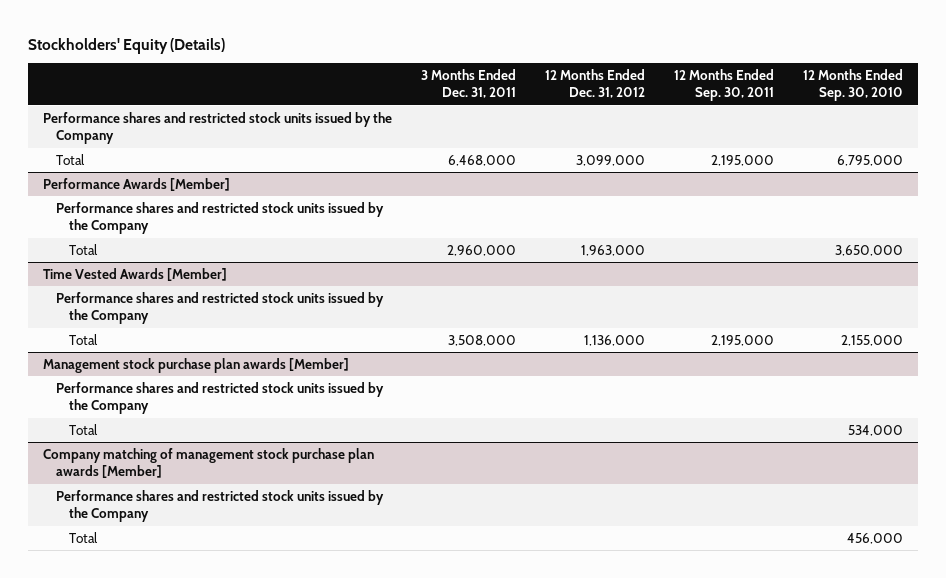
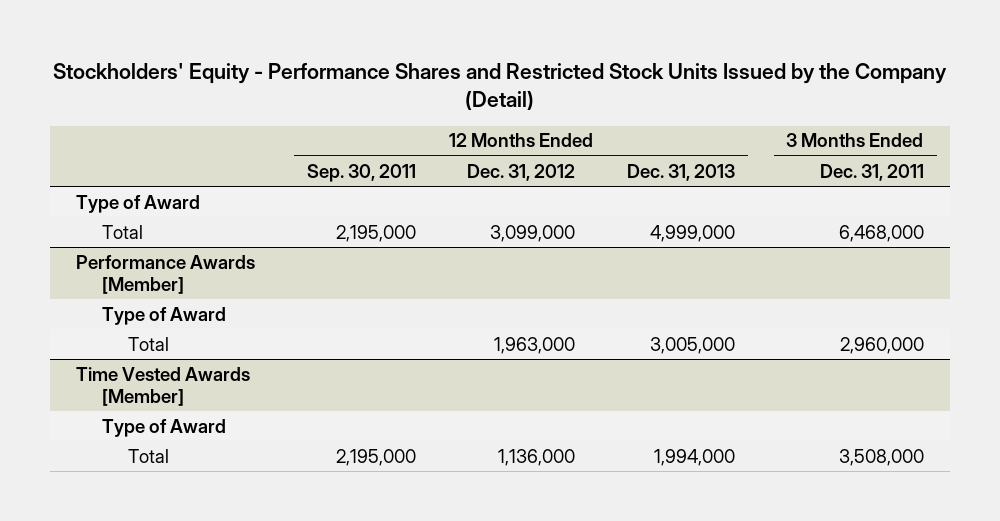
[28,37,226,54] Stockholders' Equity (Details) -> [52,62,947,111] Stockholders' Equity - Performance Shares and Restricted Stock Units Issued by the Company (Detail)
[803,69,904,102] 12 Months Ended Sep. 30, 2010 -> none
none -> [627,163,736,181] Dec. 31, 2013
[42,111,392,145] Performance shares and restricted stock units issued by the Company -> [76,194,201,213] Type of Award
[55,201,384,235] Performance shares and restricted stock units issued by the Company -> [102,306,227,325] Type of Award
[55,291,384,325] Performance shares and restricted stock units issued by the Company -> [102,418,227,437] Type of Award
[42,357,349,373] Management stock purchase plan awards [Member] -> none
[55,381,384,415] Performance shares and restricted stock units issued by the Company -> none
[68,423,98,435] Total -> none
[42,447,374,479] Company matching of management stock purchase plan awards [Member] -> none
[55,489,384,523] Performance shares and restricted stock units issued by the Company -> none
[68,531,98,543] Total -> none

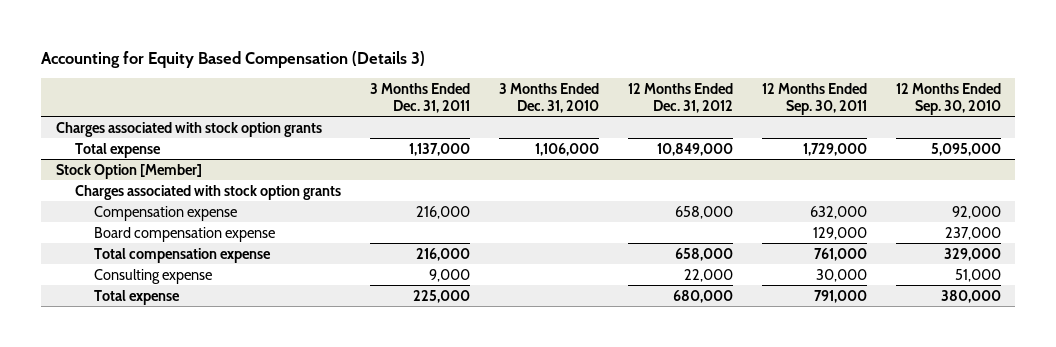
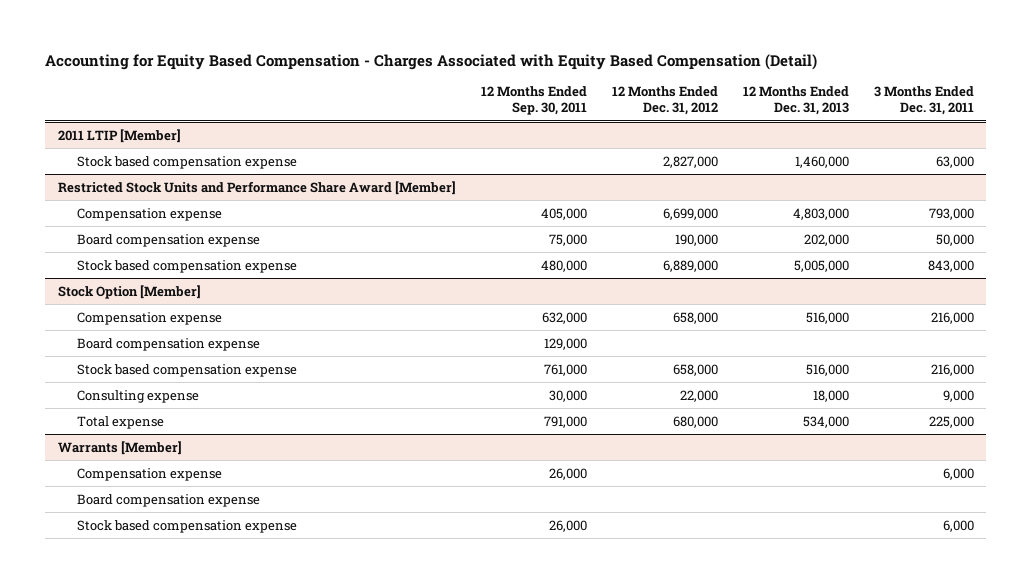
[41,50,426,68] Accounting for Equity Based Compensation (Details 3) -> [45,53,818,70] Accounting for Equity Based Compensation - Charges Associated with Equity Based Compensation (Detail)
[498,82,599,113] 3 Months Ended Dec. 31, 2010 -> none
[895,82,1001,115] 12 Months Ended Sep. 30, 2010 -> none
none -> [742,86,849,116] 12 Months Ended Dec. 31, 2013
[55,121,322,137] Charges associated with stock option grants -> none
[75,142,162,158] Total expense -> none
none -> [57,128,181,143] 2011 LTIP [Member]
none -> [76,155,297,169] Stock based compensation expense
none -> [57,180,456,195] Restricted Stock Units and Performance Share Award [Member]
none -> [76,207,222,221] Compensation expense
none -> [76,233,260,247] Board compensation expense
none -> [76,259,297,273] Stock based compensation expense
[75,184,342,200] Charges associated with stock option grants -> none
[94,247,272,263] Total compensation expense -> [76,363,297,377] Stock based compensation expense
none -> [57,440,182,455] Warrants [Member]
none -> [76,467,222,481] Compensation expense
none -> [76,493,260,507] Board compensation expense
none -> [76,519,297,533] Stock based compensation expense

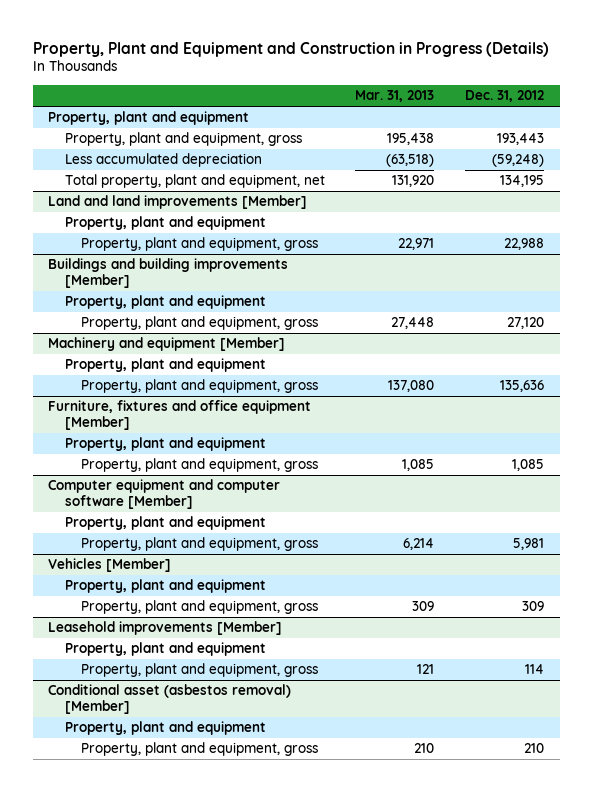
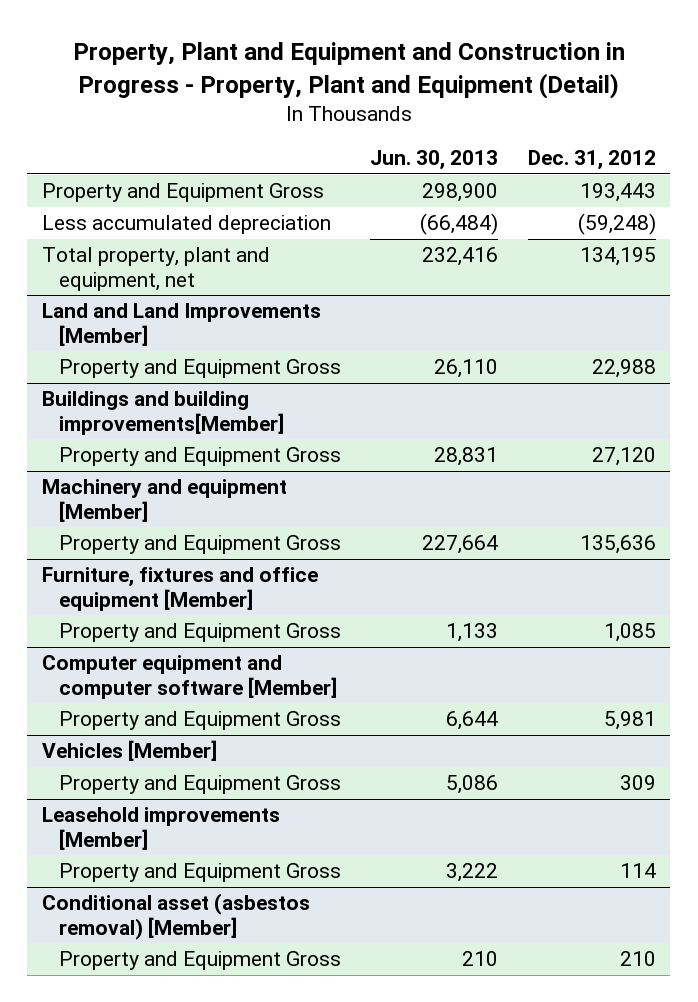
[32,41,549,57] Property, Plant and Equipment and Construction in Progress (Details) -> [72,42,625,99] Property, Plant and Equipment and Construction in Progress - Property, Plant and Equipment (Detail)
[355,90,435,103] Mar. 31, 2013 -> none
none -> [370,150,499,171] Jun. 30, 2013
[48,111,250,126] Property, plant and equipment -> none
[64,132,302,147] Property, plant and equipment, gross -> [42,183,325,203] Property and Equipment Gross
[64,216,266,231] Property, plant and equipment -> none
[64,295,266,310] Property, plant and equipment -> none
[48,195,308,210] Land and land improvements [Member] -> [42,303,322,346] Land and Land Improvements [Member]
[80,237,318,252] Property, plant and equipment, gross -> [59,359,342,379] Property and Equipment Gross
[48,258,289,289] Buildings and building improvements [Member] -> [42,391,285,435] Buildings and building improvements[Member]
[80,316,318,331] Property, plant and equipment, gross -> [59,447,342,467] Property and Equipment Gross
[64,358,266,373] Property, plant and equipment -> none
[80,379,318,394] Property, plant and equipment, gross -> [59,535,342,555] Property and Equipment Gross
[64,437,266,452] Property, plant and equipment -> none
[80,458,318,473] Property, plant and equipment, gross -> [59,623,342,643] Property and Equipment Gross
[64,516,266,531] Property, plant and equipment -> none
[80,537,318,552] Property, plant and equipment, gross -> [59,711,342,731] Property and Equipment Gross
[64,579,266,594] Property, plant and equipment -> none
[80,600,318,615] Property, plant and equipment, gross -> [59,775,342,795] Property and Equipment Gross
[64,642,266,657] Property, plant and equipment -> none
[80,663,318,678] Property, plant and equipment, gross -> [59,863,342,883] Property and Equipment Gross
[64,721,266,736] Property, plant and equipment -> none
[80,742,318,757] Property, plant and equipment, gross -> [59,951,342,971] Property and Equipment Gross

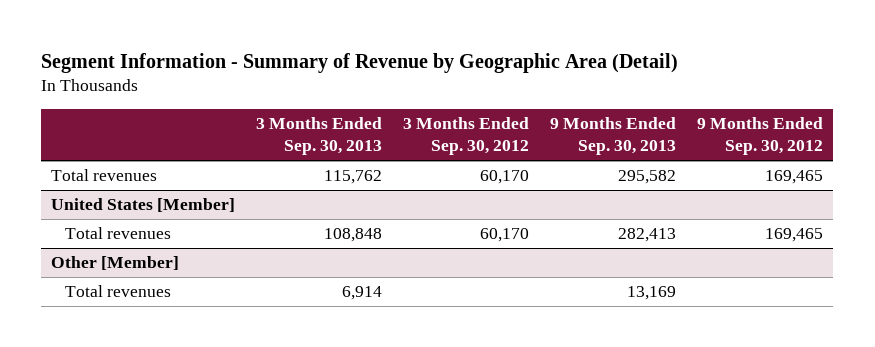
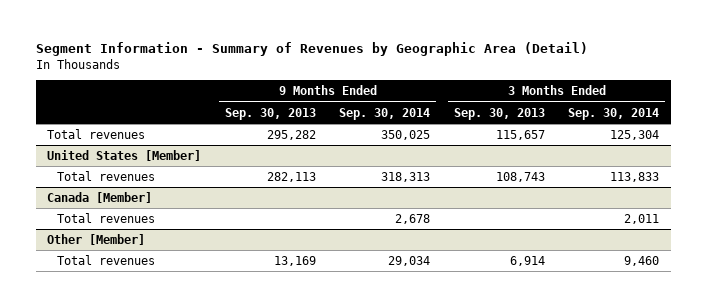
[41,52,679,73] Segment Information - Summary of Revenue by Geographic Area (Detail) -> [35,42,588,57] Segment Information - Summary of Revenues by Geographic Area (Detail)
[403,116,530,156] 3 Months Ended Sep. 30, 2012 -> none
[697,116,824,156] 9 Months Ended Sep. 30, 2012 -> none
none -> [339,107,431,120] Sep. 30, 2014
none -> [568,107,660,120] Sep. 30, 2014
[324,170,383,185] 115,762 -> [495,129,545,140] 115,657
[618,170,677,185] 295,582 -> [266,129,316,140] 295,282
[324,228,383,243] 108,848 -> [495,171,545,182] 108,743
[618,228,677,243] 282,413 -> [266,171,316,182] 282,113
none -> [47,191,153,203] Canada [Member]
none -> [57,212,156,223] Total revenues

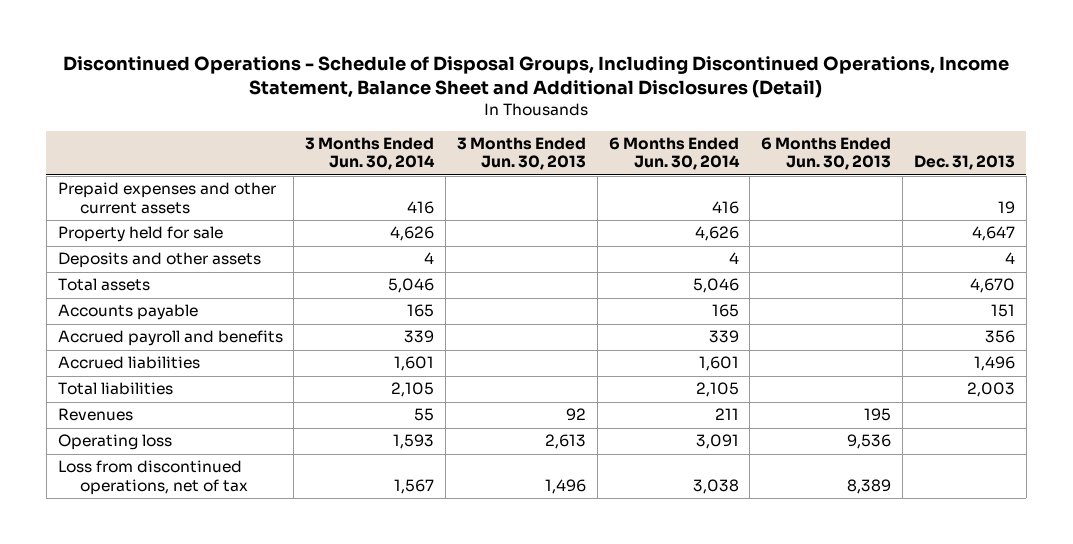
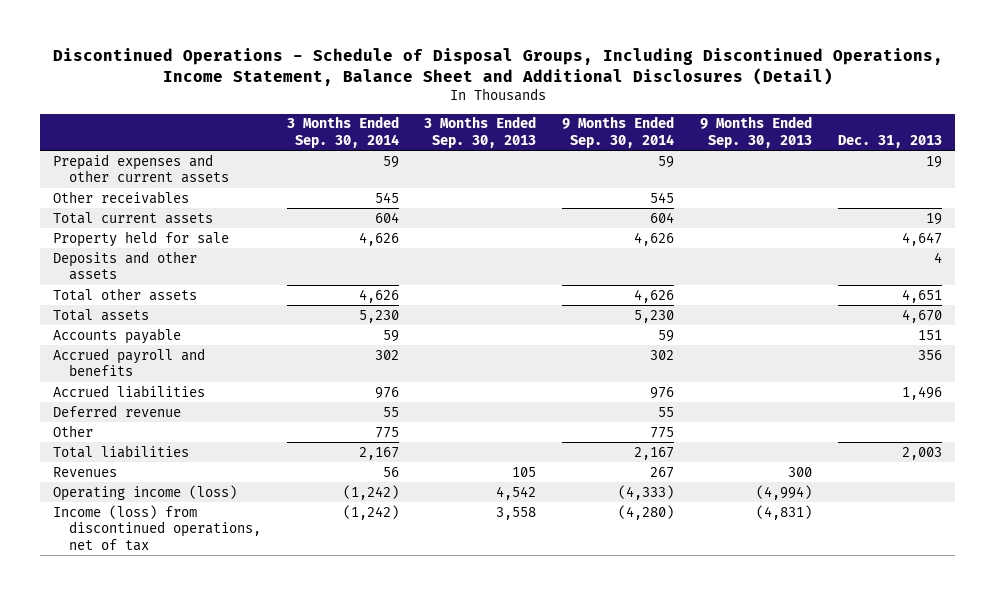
[305,136,436,171] 3 Months Ended Jun. 30, 2014 -> none
[456,136,586,171] 3 Months Ended Jun. 30, 2013 -> none
[608,136,740,171] 6 Months Ended Jun. 30, 2014 -> none
[761,136,892,171] 6 Months Ended Jun. 30, 2013 -> none
none -> [286,116,399,148] 3 Months Ended Sep. 30, 2014
none -> [424,116,537,148] 3 Months Ended Sep. 30, 2013
none -> [562,116,675,148] 9 Months Ended Sep. 30, 2014
none -> [700,116,813,148] 9 Months Ended Sep. 30, 2013
none -> [53,190,190,204] Other receivables
none -> [53,211,214,224] Total current assets
none -> [53,287,198,301] Total other assets
none -> [53,404,182,417] Deferred revenue
none -> [53,424,94,437] Other
[57,434,172,451] Operating loss -> [53,484,238,501] Operating income (loss)
[57,460,248,495] Loss from discontinued operations, net of tax -> [53,504,261,551] Income (loss) from discontinued operations, net of tax

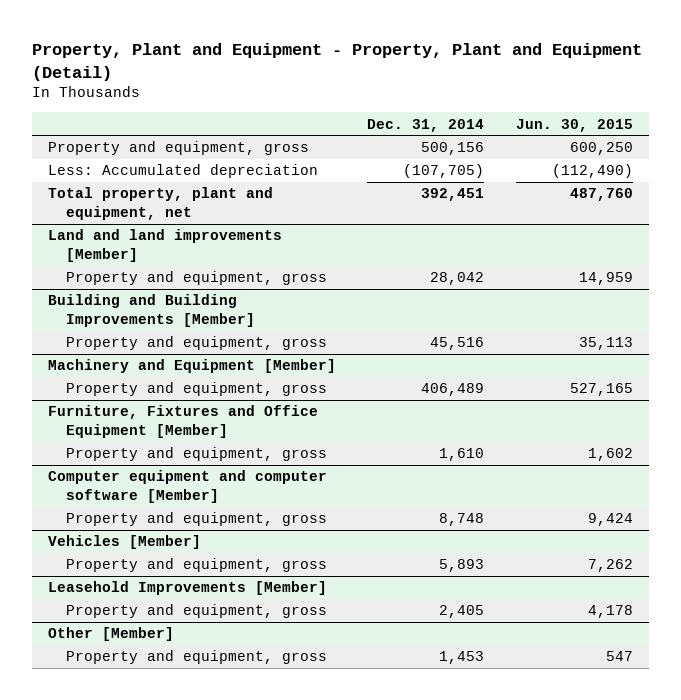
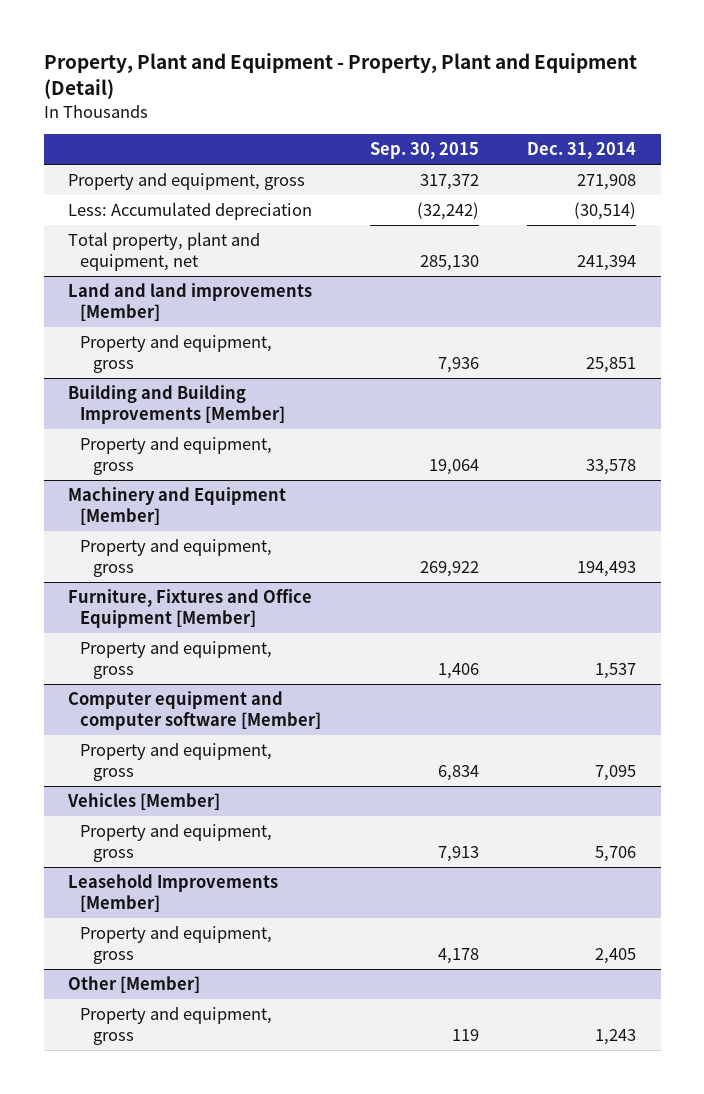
[516,118,634,132] Jun. 30, 2015 -> none
none -> [369,142,479,160] Sep. 30, 2015
[421,142,485,156] 500,156 -> [577,173,637,190] 271,908
[403,164,485,179] (107,705) -> [574,201,637,220] (30,514)
[421,188,485,202] 392,451 -> [577,254,637,271] 241,394
[430,272,485,286] 28,042 -> [586,356,637,373] 25,851
[430,337,485,351] 45,516 -> [586,458,637,475] 33,578
[421,383,485,397] 406,489 -> [577,560,637,577] 194,493
[439,448,485,462] 1,610 -> [595,662,637,679] 1,537
[439,513,485,527] 8,748 -> [595,764,637,781] 7,095
[439,559,485,573] 5,893 -> [595,845,637,862] 5,706
[439,651,485,665] 1,453 -> [595,1028,637,1045] 1,243

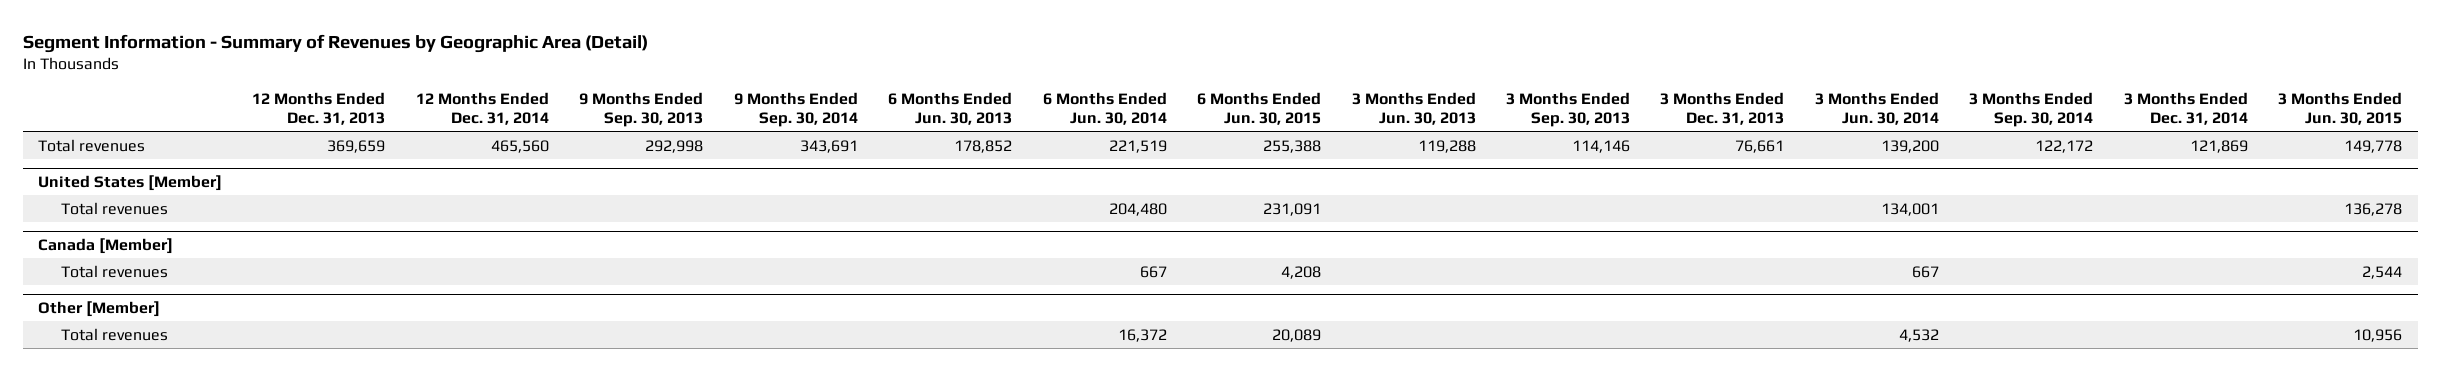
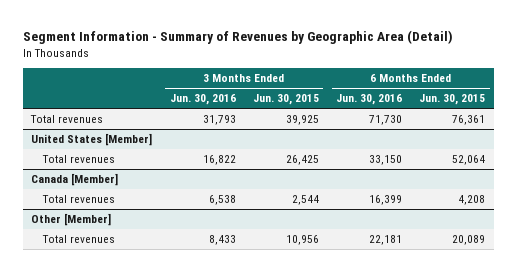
[252,92,386,125] 12 Months Ended Dec. 31, 2013 -> none
[415,92,549,125] 12 Months Ended Dec. 31, 2014 -> none
[579,92,704,127] 9 Months Ended Sep. 30, 2013 -> none
[733,92,858,127] 9 Months Ended Sep. 30, 2014 -> none
[888,92,1013,125] 6 Months Ended Jun. 30, 2013 -> none
[1042,92,1167,125] 6 Months Ended Jun. 30, 2014 -> none
[1351,92,1476,125] 3 Months Ended Jun. 30, 2013 -> none
[1506,92,1631,127] 3 Months Ended Sep. 30, 2013 -> none
[1660,92,1785,125] 3 Months Ended Dec. 31, 2013 -> none
[1814,92,1939,125] 3 Months Ended Jun. 30, 2014 -> none
[1969,92,2094,127] 3 Months Ended Sep. 30, 2014 -> none
[2123,92,2248,125] 3 Months Ended Dec. 31, 2014 -> none
none -> [169,94,236,106] Jun. 30, 2016
none -> [336,94,403,106] Jun. 30, 2016
[1263,139,1322,153] 255,388 -> [452,115,486,126] 76,361
[2344,139,2403,153] 149,778 -> [285,115,319,126] 39,925
[1263,202,1322,216] 231,091 -> [452,155,486,166] 52,064
[2344,202,2403,216] 136,278 -> [285,155,319,166] 26,425

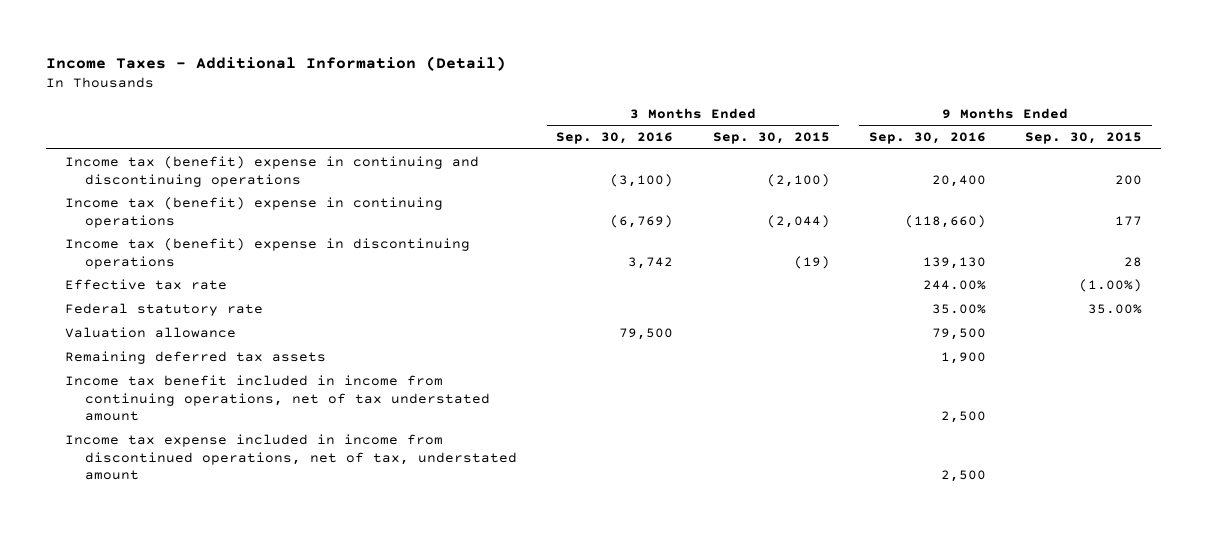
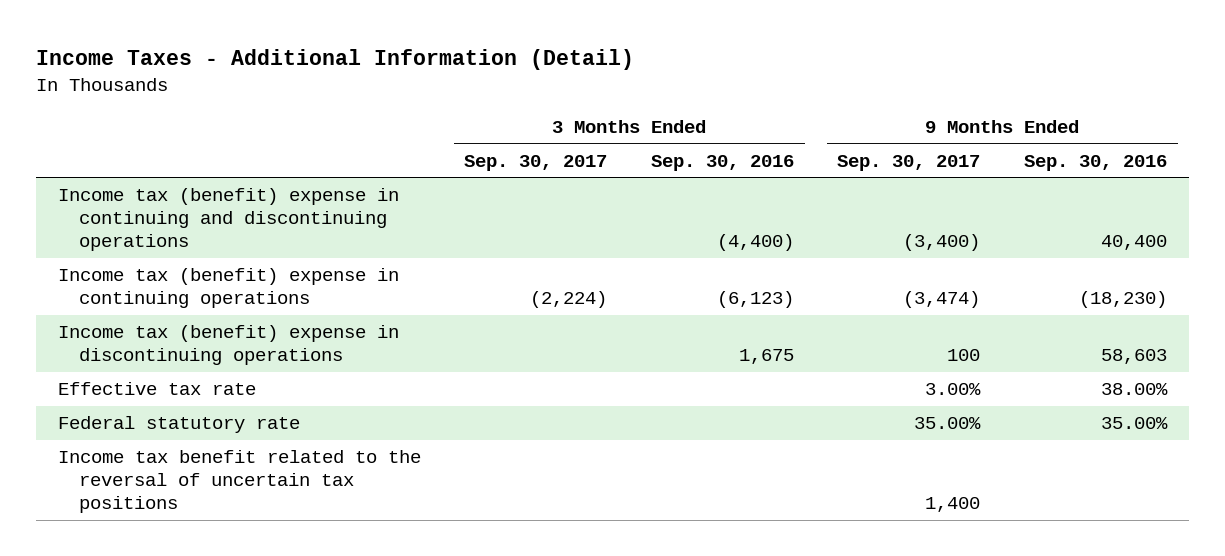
[712,132,830,145] Sep. 30, 2015 -> none
[1024,132,1142,145] Sep. 30, 2015 -> none
none -> [464,154,608,171] Sep. 30, 2017
none -> [837,154,981,171] Sep. 30, 2017
[610,173,674,187] (3,100) -> [716,234,794,252] (4,400)
[931,174,986,187] 20,400 -> [1100,235,1167,251] 40,400
[610,214,674,228] (6,769) -> [716,291,794,309] (6,123)
[904,214,986,228] (118,660) -> [1078,291,1167,309] (18,230)
[628,256,674,269] 3,742 -> [738,349,794,365] 1,675
[922,256,986,269] 139,130 -> [1100,349,1167,365] 58,603
[922,279,986,290] 244.00% -> [1100,383,1168,396] 38.00%
[65,326,237,338] Valuation allowance -> none
[65,350,327,364] Remaining deferred tax assets -> none
[65,374,491,422] Income tax benefit included in income from continuing operations, net of tax understated amount -> none
[65,433,518,481] Income tax expense included in income from discontinued operations, net of tax, understated amount -> none
none -> [57,450,421,514] Income tax benefit related to the reversal of uncertain tax positions

